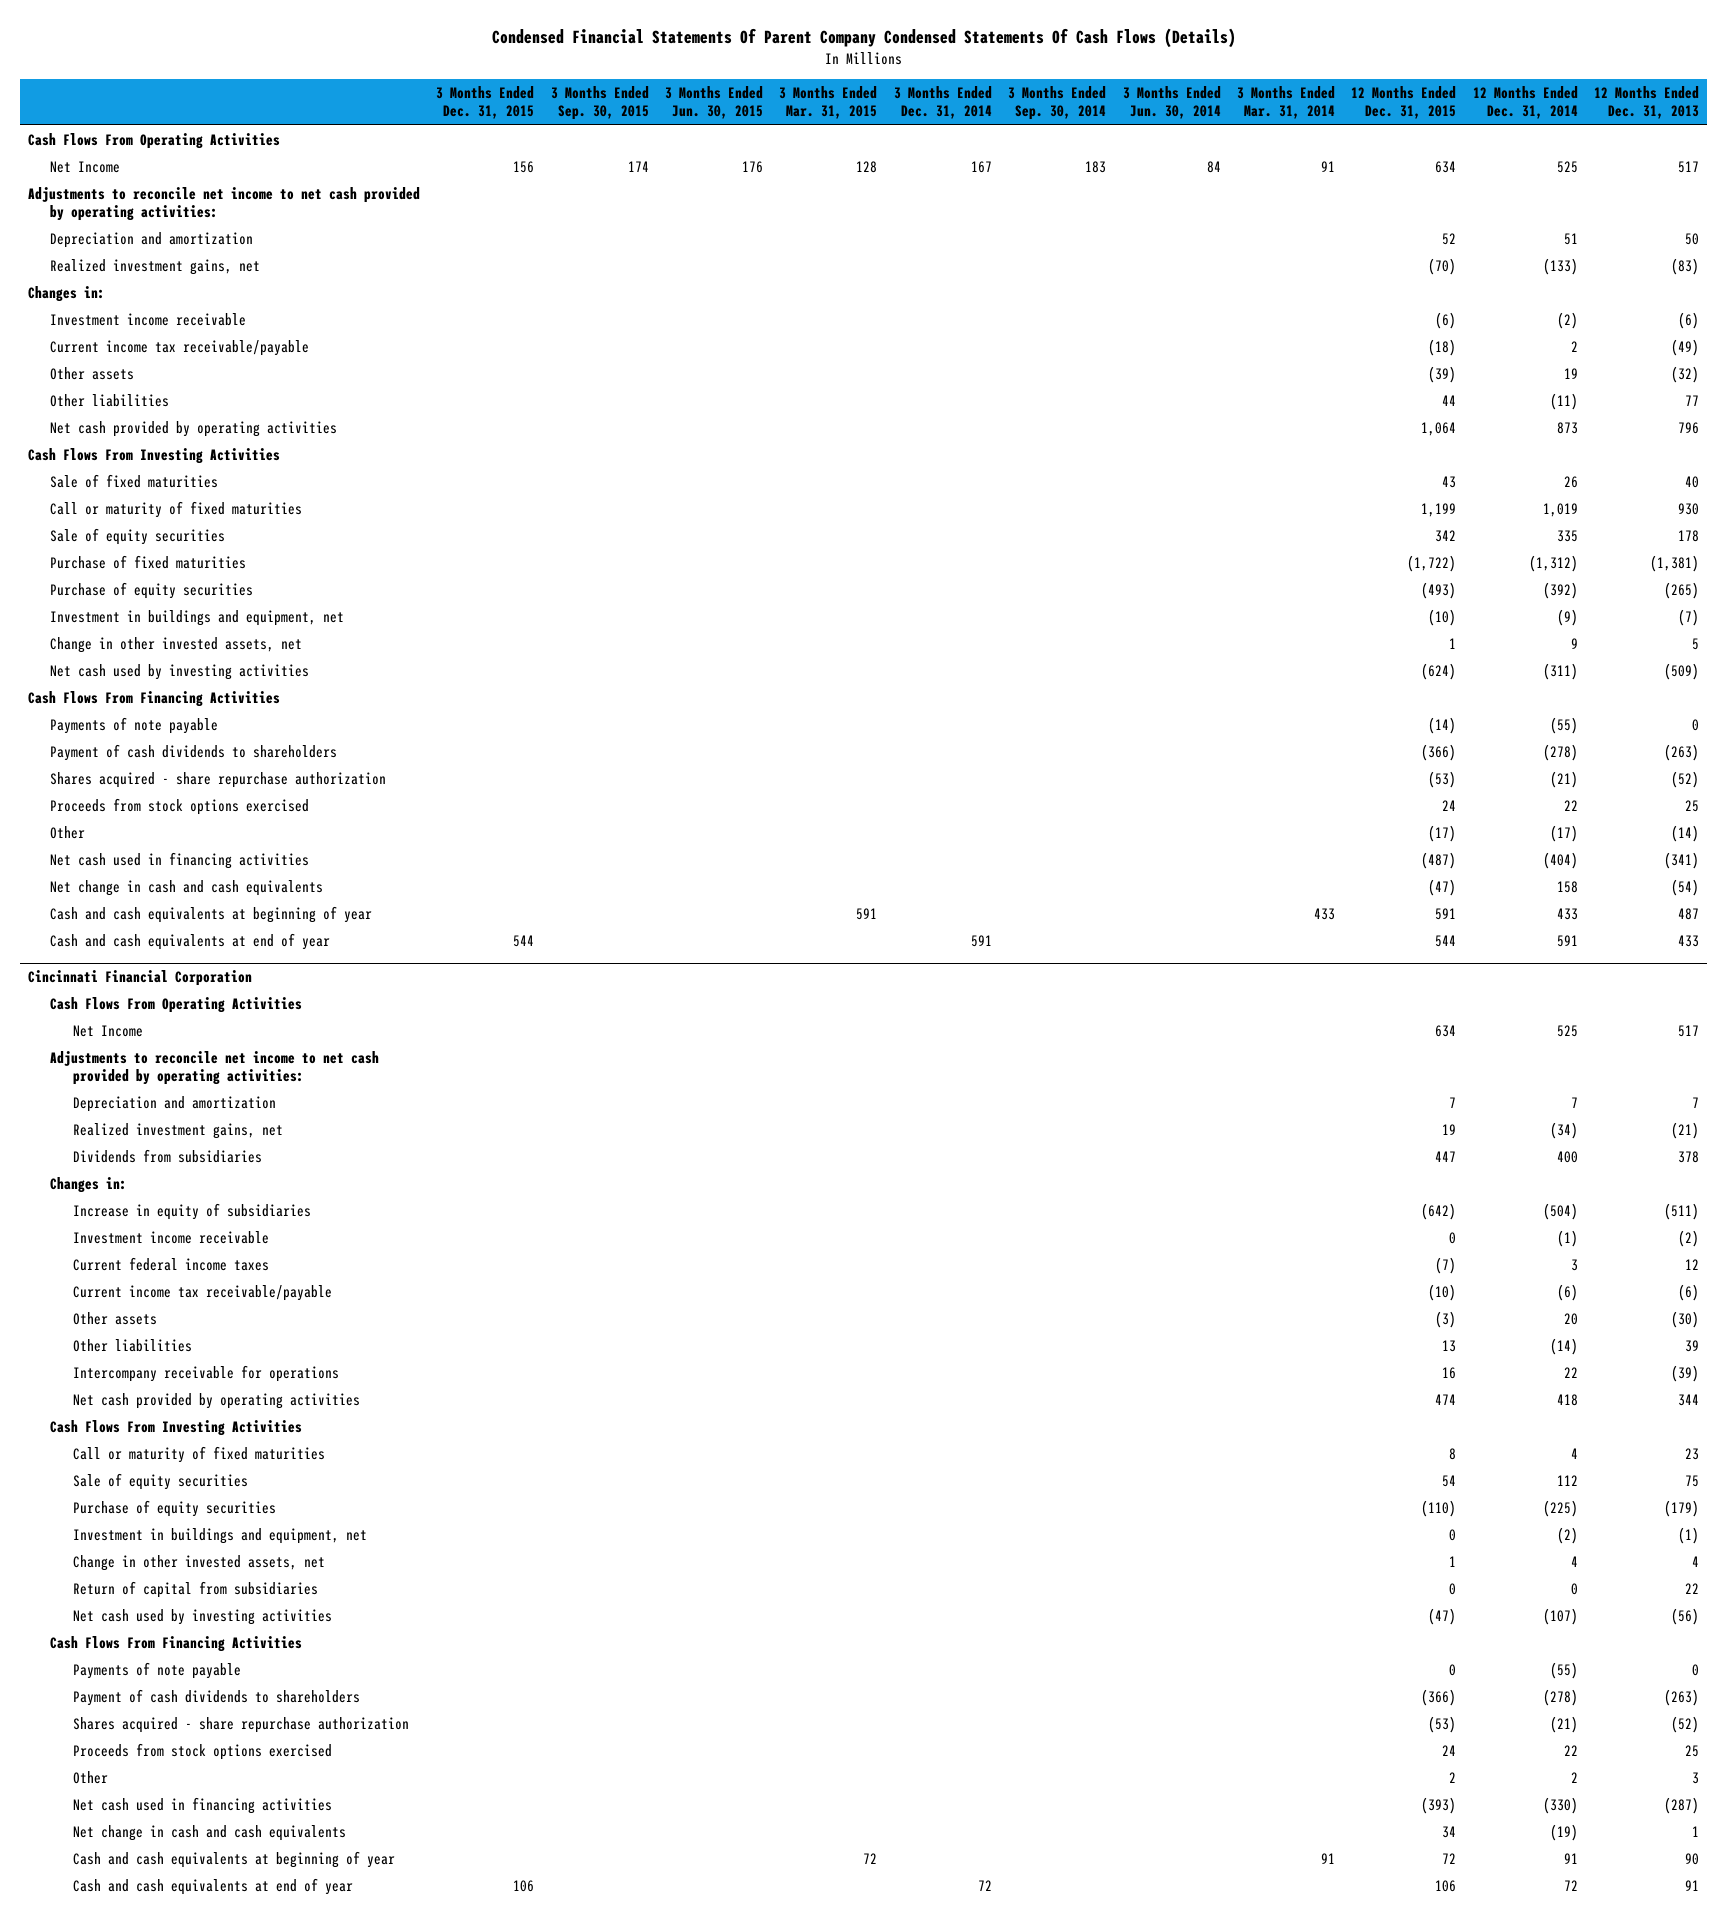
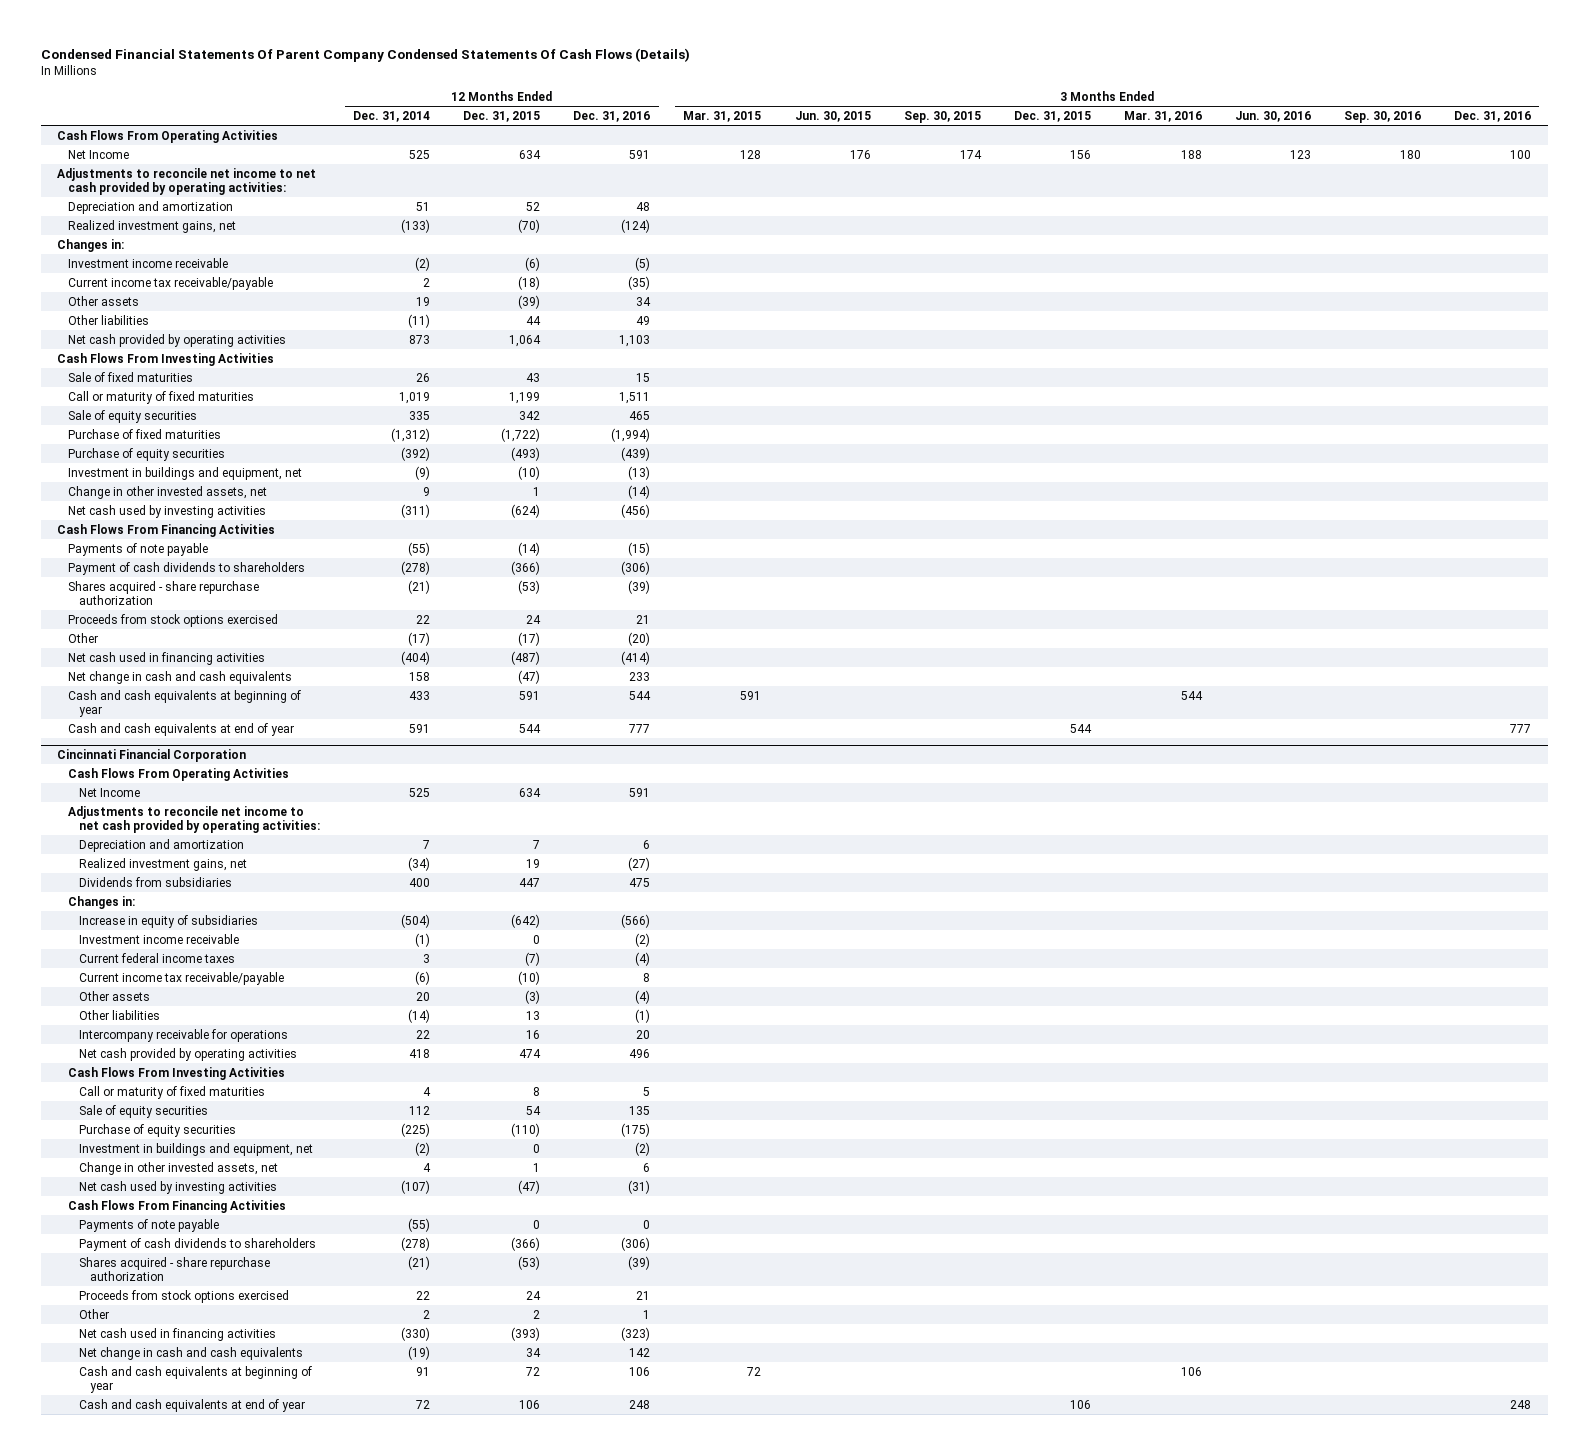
[893,85,992,120] 3 Months Ended Dec. 31, 2014 -> none
[1008,85,1107,121] 3 Months Ended Sep. 30, 2014 -> none
[1122,85,1221,120] 3 Months Ended Jun. 30, 2014 -> none
[1236,85,1335,120] 3 Months Ended Mar. 31, 2014 -> none
[1593,85,1699,120] 12 Months Ended Dec. 31, 2013 -> none
none -> [573,110,651,122] Dec. 31, 2016
none -> [1123,110,1202,122] Mar. 31, 2016
none -> [1234,110,1311,122] Jun. 30, 2016
none -> [1344,110,1422,123] Sep. 30, 2016
none -> [1454,110,1532,122] Dec. 31, 2016
[72,1580,318,1598] Return of capital from subsidiaries -> none

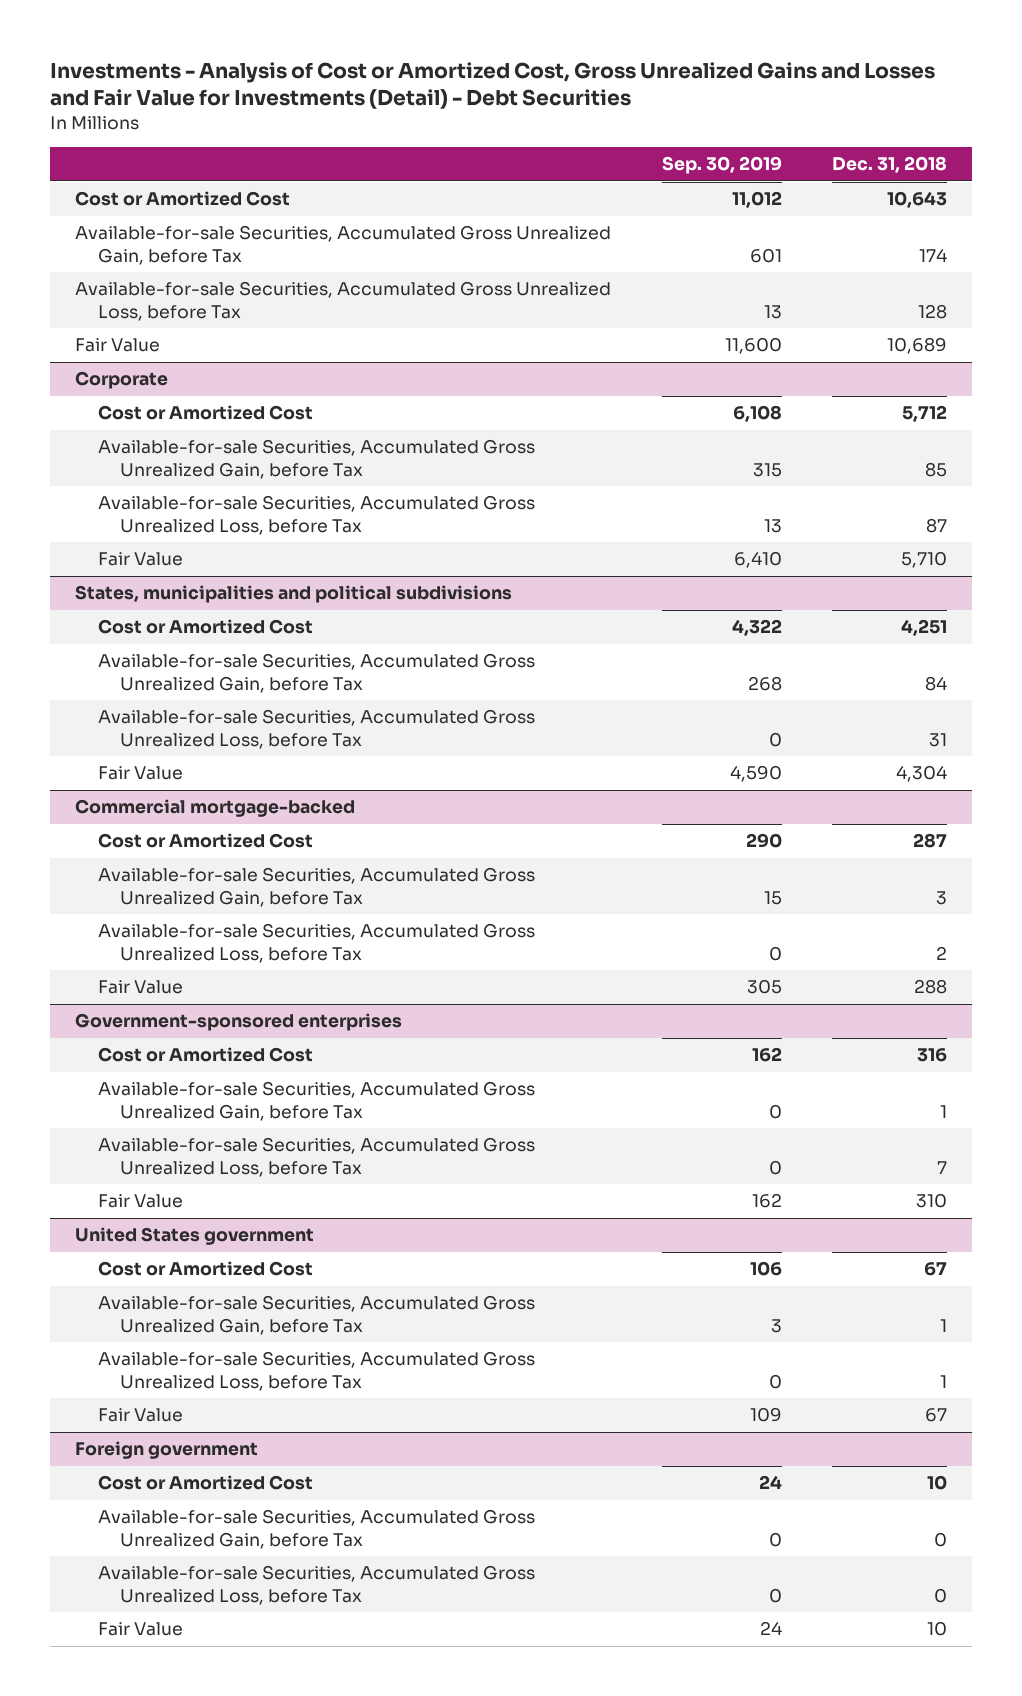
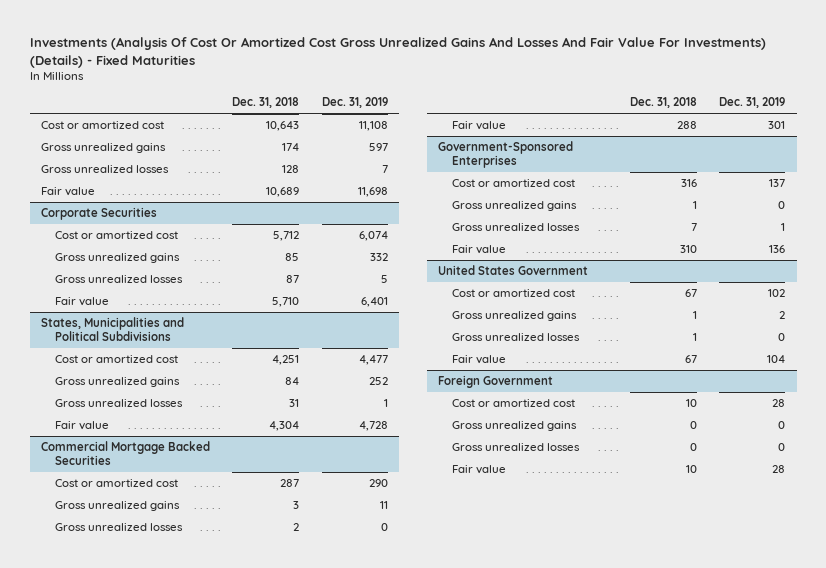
[50,61,936,110] Investments - Analysis of Cost or Amortized Cost, Gross Unrealized Gains and Losses and Fair Value for Investments (Detail) - Debt Securities -> [29,37,766,68] Investments (Analysis Of Cost Or Amortized Cost Gross Unrealized Gains And Losses And Fair Value For Investments) (Details) - Fixed Maturities
[661,156,782,175] Sep. 30, 2019 -> none
none -> [321,97,388,109] Dec. 31, 2019
[97,439,535,480] Available-for-sale Securities, Accumulated Gross Unrealized Gain, before Tax -> none
[97,653,535,694] Available-for-sale Securities, Accumulated Gross Unrealized Gain, before Tax -> none
[97,867,535,908] Available-for-sale Securities, Accumulated Gross Unrealized Gain, before Tax -> none
[97,1081,535,1122] Available-for-sale Securities, Accumulated Gross Unrealized Gain, before Tax -> none
[97,1295,535,1336] Available-for-sale Securities, Accumulated Gross Unrealized Gain, before Tax -> none
[97,1509,535,1550] Available-for-sale Securities, Accumulated Gross Unrealized Gain, before Tax -> none
[75,191,291,207] Cost or Amortized Cost -> [40,120,164,129] Cost or amortized cost
[75,225,612,266] Available-for-sale Securities, Accumulated Gross Unrealized Gain, before Tax -> [40,142,166,153] Gross unrealized gains
[75,281,612,322] Available-for-sale Securities, Accumulated Gross Unrealized Loss, before Tax -> [40,164,169,173] Gross unrealized losses
[75,338,161,353] Fair Value -> [40,186,95,196] Fair value
[75,371,169,390] Corporate -> [40,206,157,220] Corporate Securities
[97,405,313,421] Cost or Amortized Cost -> [54,230,178,239] Cost or amortized cost
none -> [54,252,180,263] Gross unrealized gains
[97,495,535,536] Available-for-sale Securities, Accumulated Gross Unrealized Loss, before Tax -> [54,274,183,283] Gross unrealized losses
[97,552,183,567] Fair Value -> [54,296,109,306] Fair value
[75,585,513,604] States, municipalities and political subdivisions -> [40,316,184,342] States, Municipalities and Political Subdivisions
[97,619,313,635] Cost or Amortized Cost -> [54,354,178,363] Cost or amortized cost
none -> [54,376,180,387] Gross unrealized gains
[97,709,535,750] Available-for-sale Securities, Accumulated Gross Unrealized Loss, before Tax -> [54,398,183,407] Gross unrealized losses
[97,766,183,781] Fair Value -> [54,420,109,430] Fair value
[75,799,356,818] Commercial mortgage-backed -> [40,440,210,466] Commercial Mortgage Backed Securities
[97,833,313,849] Cost or Amortized Cost -> [54,478,178,487] Cost or amortized cost
none -> [54,500,180,511] Gross unrealized gains
[97,923,535,964] Available-for-sale Securities, Accumulated Gross Unrealized Loss, before Tax -> [54,522,183,531] Gross unrealized losses
[97,980,183,995] Fair Value -> [452,120,507,130] Fair value
[75,1013,403,1032] Government-sponsored enterprises -> [438,140,574,169] Government-Sponsored Enterprises
[97,1047,313,1063] Cost or Amortized Cost -> [452,178,576,187] Cost or amortized cost
none -> [452,200,578,211] Gross unrealized gains
[97,1137,535,1178] Available-for-sale Securities, Accumulated Gross Unrealized Loss, before Tax -> [452,222,581,231] Gross unrealized losses
[97,1194,183,1209] Fair Value -> [452,244,507,254] Fair value
[75,1227,315,1246] United States government -> [438,264,589,275] United States Government
[97,1261,313,1277] Cost or Amortized Cost -> [452,288,576,297] Cost or amortized cost
none -> [452,310,578,321] Gross unrealized gains
[97,1351,535,1392] Available-for-sale Securities, Accumulated Gross Unrealized Loss, before Tax -> [452,332,581,341] Gross unrealized losses
[97,1408,183,1423] Fair Value -> [452,354,507,364] Fair value
[75,1441,259,1460] Foreign government -> [438,374,554,388] Foreign Government
[97,1475,313,1491] Cost or Amortized Cost -> [452,398,576,407] Cost or amortized cost
none -> [452,420,578,431] Gross unrealized gains
[97,1565,535,1606] Available-for-sale Securities, Accumulated Gross Unrealized Loss, before Tax -> [452,442,581,451] Gross unrealized losses
[97,1622,183,1637] Fair Value -> [452,464,507,474] Fair value

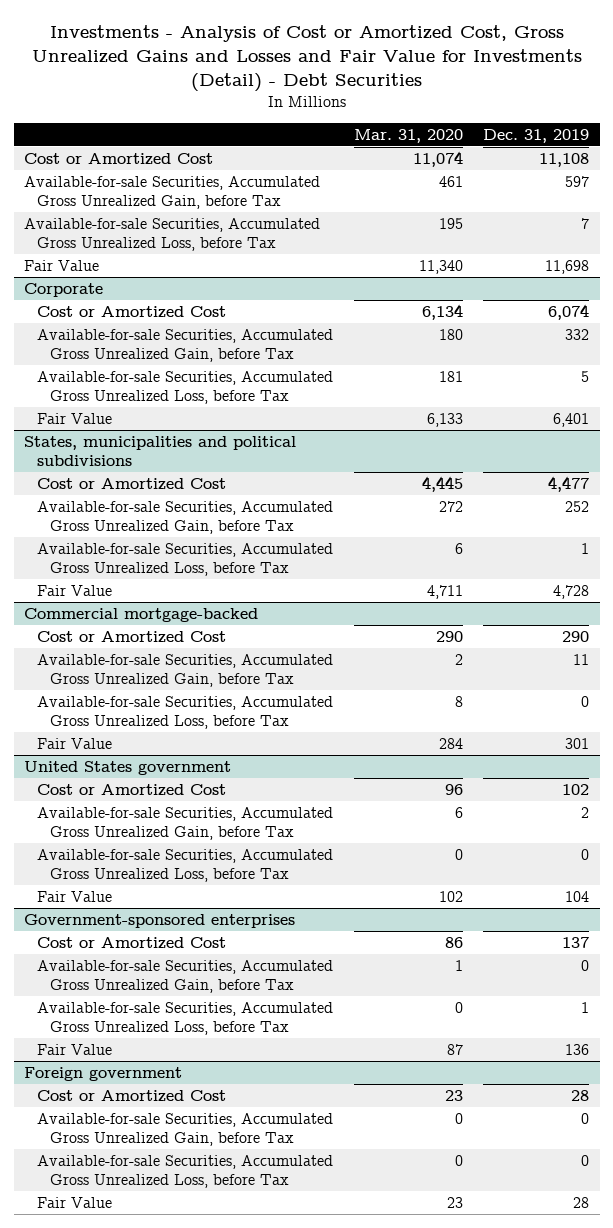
[29,37,766,68] Investments (Analysis Of Cost Or Amortized Cost Gross Unrealized Gains And Losses And Fair Value For Investments) (Details) - Fixed Maturities -> [31,24,582,93] Investments - Analysis of Cost or Amortized Cost, Gross Unrealized Gains and Losses and Fair Value for Investments (Detail) - Debt Securities
[232,97,300,109] Dec. 31, 2018 -> none
none -> [353,128,463,143] Mar. 31, 2020
[54,500,180,511] Gross unrealized gains -> none
[452,200,578,211] Gross unrealized gains -> none
[452,310,578,321] Gross unrealized gains -> none
[452,420,578,431] Gross unrealized gains -> none
[40,120,164,129] Cost or amortized cost -> [23,152,213,165] Cost or Amortized Cost
[40,142,166,153] Gross unrealized gains -> [23,175,320,209] Available-for-sale Securities, Accumulated Gross Unrealized Gain, before Tax
[40,164,169,173] Gross unrealized losses -> [23,217,320,251] Available-for-sale Securities, Accumulated Gross Unrealized Loss, before Tax
[40,186,95,196] Fair value -> [23,259,99,271] Fair Value
[40,206,157,220] Corporate Securities -> [23,282,103,297] Corporate
[54,230,178,239] Cost or amortized cost -> [36,305,226,318] Cost or Amortized Cost
[54,252,180,263] Gross unrealized gains -> [36,328,333,362] Available-for-sale Securities, Accumulated Gross Unrealized Gain, before Tax
[54,274,183,283] Gross unrealized losses -> [36,370,333,404] Available-for-sale Securities, Accumulated Gross Unrealized Loss, before Tax
[54,296,109,306] Fair value -> [36,412,112,424] Fair Value
[40,316,184,342] States, Municipalities and Political Subdivisions -> [23,435,296,466] States, municipalities and political subdivisions
[54,354,178,363] Cost or amortized cost -> [36,477,226,490] Cost or Amortized Cost
[54,376,180,387] Gross unrealized gains -> [36,500,333,534] Available-for-sale Securities, Accumulated Gross Unrealized Gain, before Tax
[54,398,183,407] Gross unrealized losses -> [36,542,333,576] Available-for-sale Securities, Accumulated Gross Unrealized Loss, before Tax
[54,420,109,430] Fair value -> [36,584,112,596] Fair Value
[40,440,210,466] Commercial Mortgage Backed Securities -> [23,607,258,622] Commercial mortgage-backed
[54,478,178,487] Cost or amortized cost -> [36,630,226,643] Cost or Amortized Cost
none -> [36,653,333,687] Available-for-sale Securities, Accumulated Gross Unrealized Gain, before Tax
[54,522,183,531] Gross unrealized losses -> [36,695,333,729] Available-for-sale Securities, Accumulated Gross Unrealized Loss, before Tax
[452,120,507,130] Fair value -> [36,737,112,749] Fair Value
[438,140,574,169] Government-Sponsored Enterprises -> [23,760,231,775] United States government
[452,178,576,187] Cost or amortized cost -> [36,783,226,796] Cost or Amortized Cost
[769,178,786,187] 137 -> [562,783,590,795] 102
none -> [36,806,333,840] Available-for-sale Securities, Accumulated Gross Unrealized Gain, before Tax
[452,222,581,231] Gross unrealized losses -> [36,848,333,882] Available-for-sale Securities, Accumulated Gross Unrealized Loss, before Tax
[781,222,786,231] 1 -> [581,848,590,860] 0
[452,244,507,254] Fair value -> [36,890,112,902] Fair Value
[769,244,786,253] 136 -> [565,890,590,902] 104
[438,264,589,275] United States Government -> [23,913,295,928] Government-sponsored enterprises
[452,288,576,297] Cost or amortized cost -> [36,936,226,949] Cost or Amortized Cost
[768,288,786,297] 102 -> [562,936,590,948] 137
none -> [36,959,333,993] Available-for-sale Securities, Accumulated Gross Unrealized Gain, before Tax
[452,332,581,341] Gross unrealized losses -> [36,1001,333,1035] Available-for-sale Securities, Accumulated Gross Unrealized Loss, before Tax
[778,332,786,341] 0 -> [581,1001,590,1013] 1
[452,354,507,364] Fair value -> [36,1043,112,1055] Fair Value
[767,354,786,363] 104 -> [565,1043,590,1055] 136
[438,374,554,388] Foreign Government -> [23,1066,182,1081] Foreign government
[452,398,576,407] Cost or amortized cost -> [36,1089,226,1102] Cost or Amortized Cost
none -> [36,1112,333,1146] Available-for-sale Securities, Accumulated Gross Unrealized Gain, before Tax
[452,442,581,451] Gross unrealized losses -> [36,1154,333,1188] Available-for-sale Securities, Accumulated Gross Unrealized Loss, before Tax
[452,464,507,474] Fair value -> [36,1196,112,1208] Fair Value

